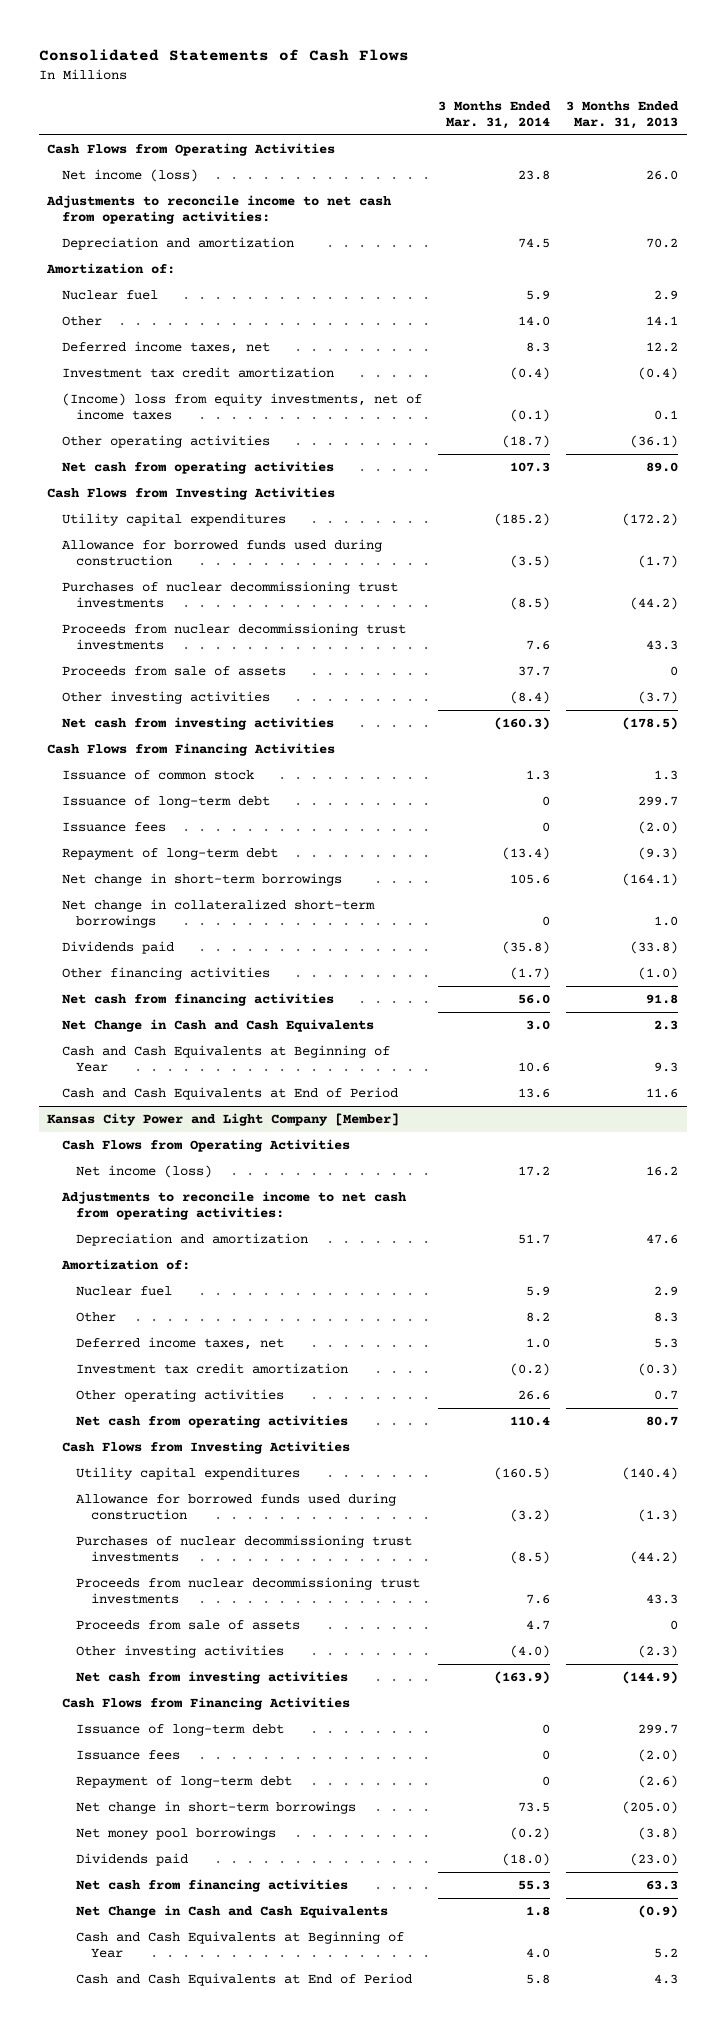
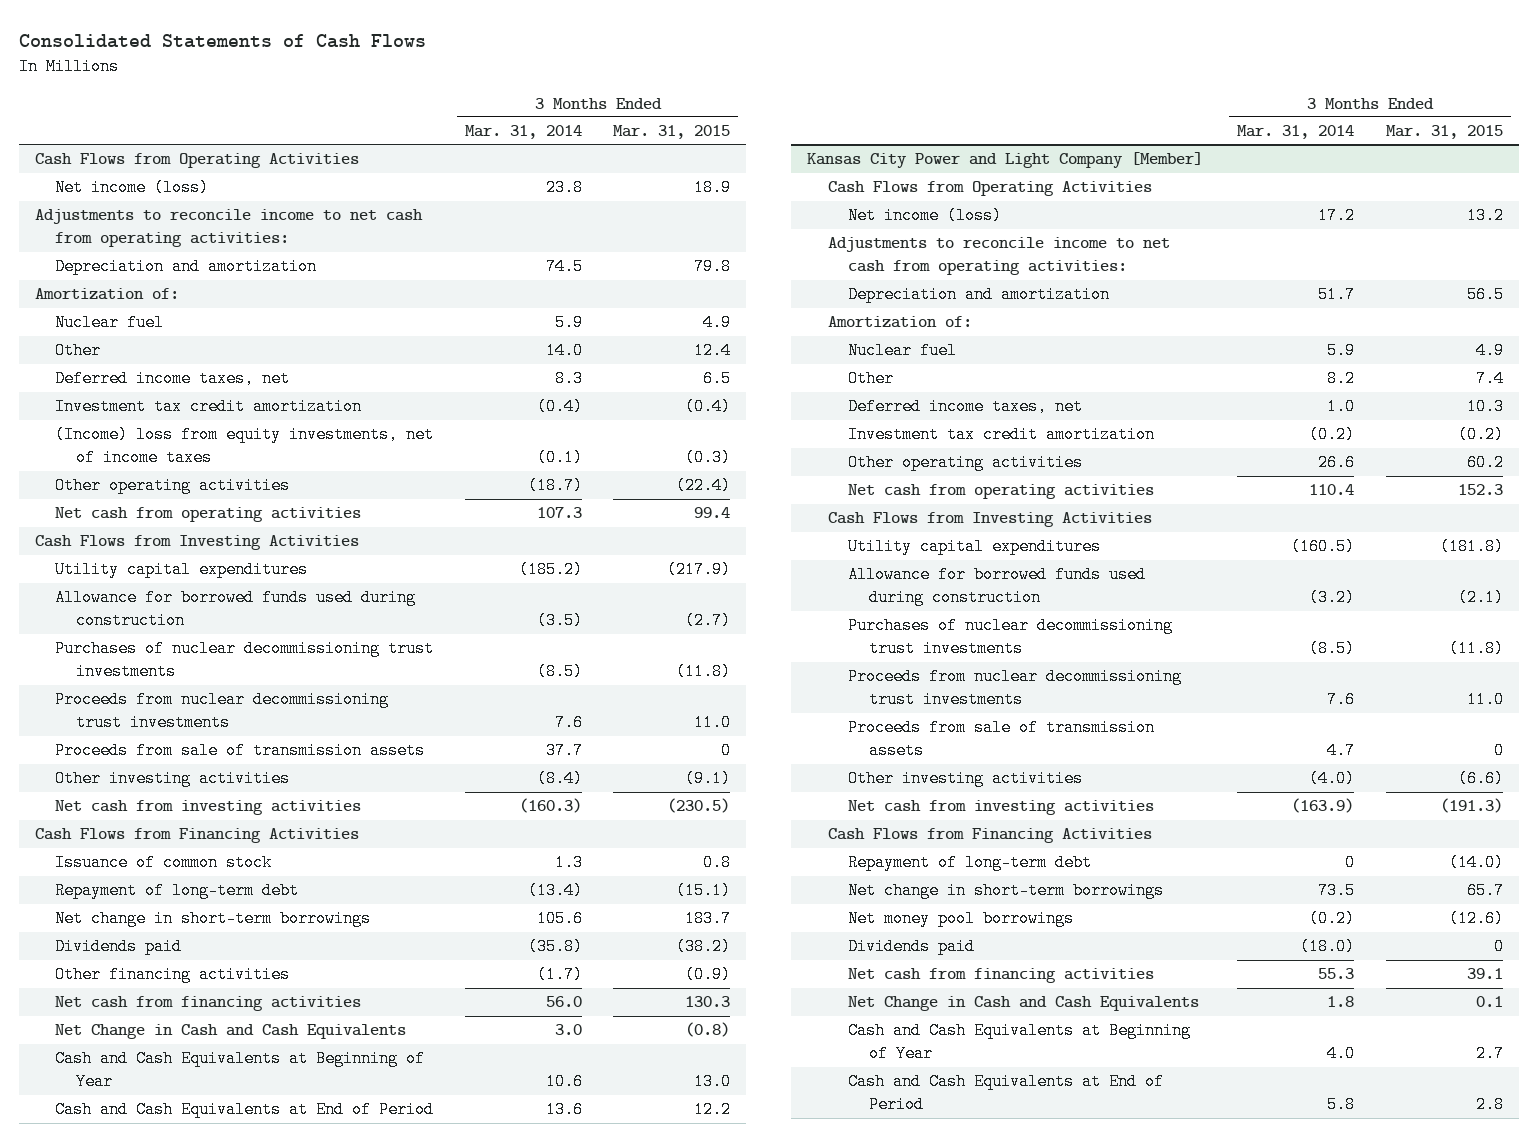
[566,100,680,129] 3 Months Ended Mar. 31, 2013 -> none
none -> [613,125,731,140] Mar. 31, 2015
[61,665,286,676] Proceeds from sale of assets -> [55,742,426,760] Proceeds from sale of transmission assets
[61,795,270,808] Issuance of long-term debt -> none
[61,821,166,832] Issuance fees -> none
[61,898,375,929] Net change in collateralized short-term borrowings -> none
[76,1619,301,1630] Proceeds from sale of assets -> [848,719,1156,760] Proceeds from sale of transmission assets
[76,1723,285,1736] Issuance of long-term debt -> none
[76,1749,181,1760] Issuance fees -> none

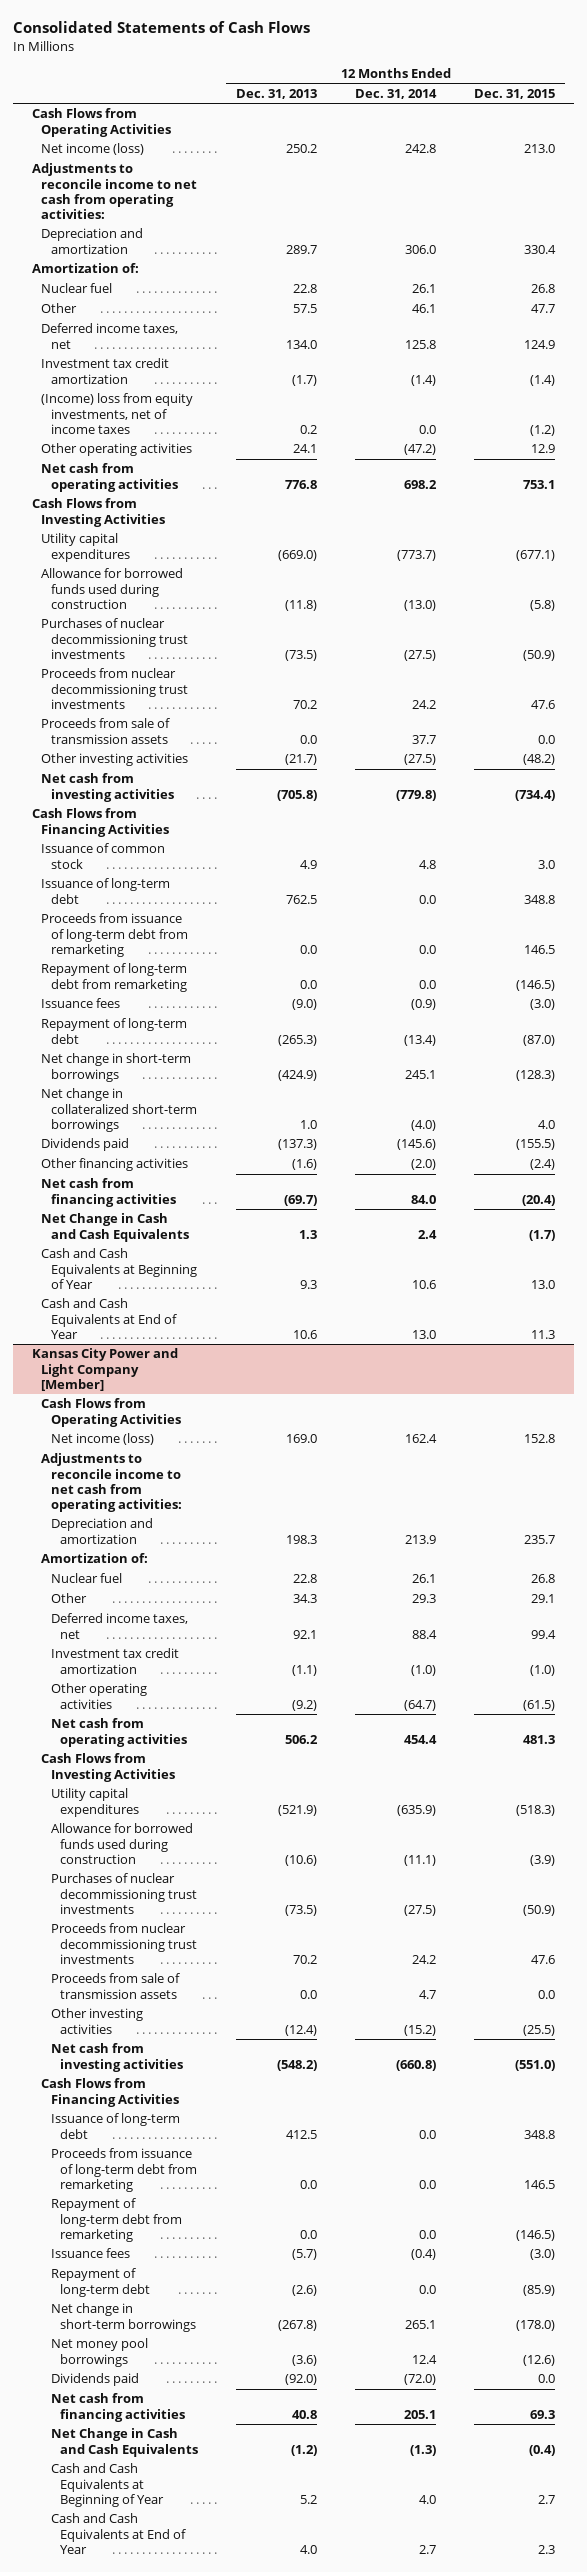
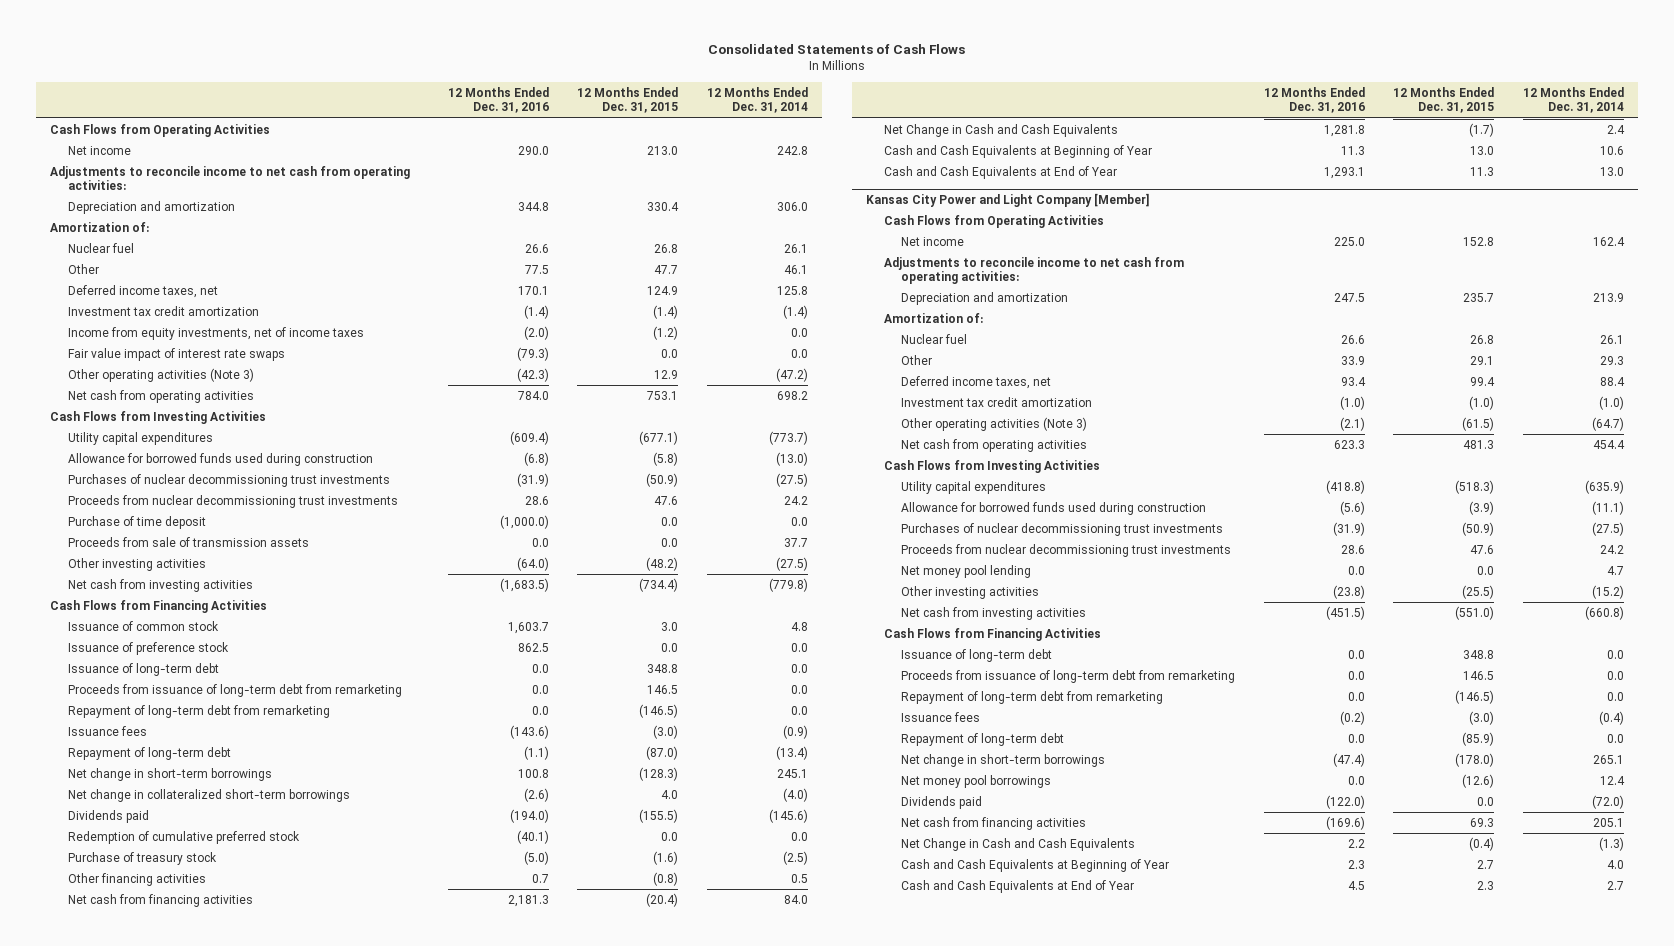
[235,88,317,99] Dec. 31, 2013 -> none
none -> [447,86,549,114] 12 Months Ended Dec. 31, 2016
[41,143,145,156] Net income (loss) -> [67,145,131,155] Net income
[41,393,194,434] (Income) loss from equity investments, net of income taxes -> [67,326,364,340] Income from equity investments, net of income taxes
none -> [67,347,285,361] Fair value impact of interest rate swaps
[41,443,193,457] Other operating activities -> [67,367,254,382] Other operating activities (Note 3)
none -> [67,515,206,529] Purchase of time deposit
none -> [67,641,229,655] Issuance of preference stock
none -> [67,830,300,844] Redemption of cumulative preferred stock
none -> [67,851,217,865] Purchase of treasury stock
[411,1159,437,1171] (2.0) -> [790,873,808,883] 0.5
[530,1159,556,1171] (2.4) -> [653,871,679,886] (0.8)
[50,1433,154,1446] Net income (loss) -> [901,236,965,246] Net income
[50,1683,147,1709] Other operating activities -> [901,416,1088,431] Other operating activities (Note 3)
[50,1973,180,1999] Proceeds from sale of transmission assets -> none
none -> [901,564,1032,578] Net money pool lending

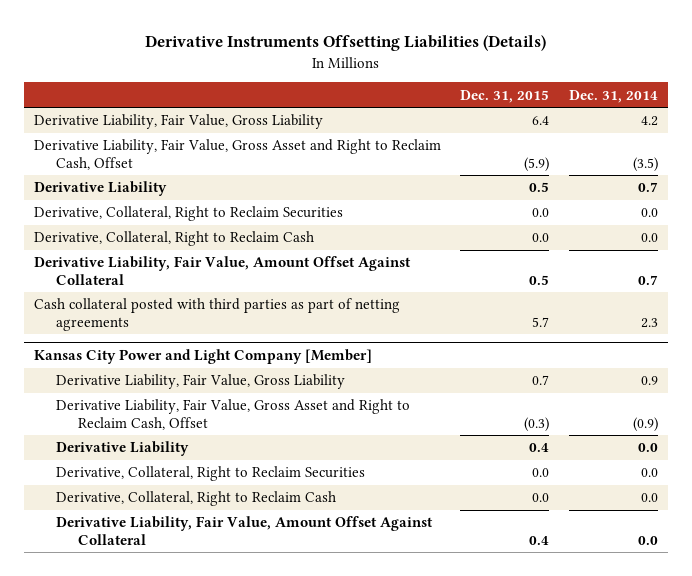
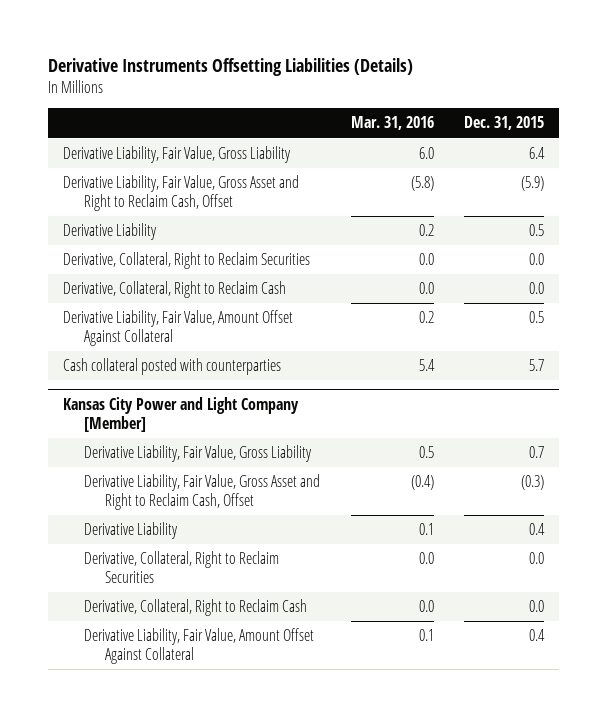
[568,89,658,103] Dec. 31, 2014 -> none
none -> [350,116,434,131] Mar. 31, 2016
[34,298,401,331] Cash collateral posted with third parties as part of netting agreements -> [63,358,282,376] Cash collateral posted with counterparties

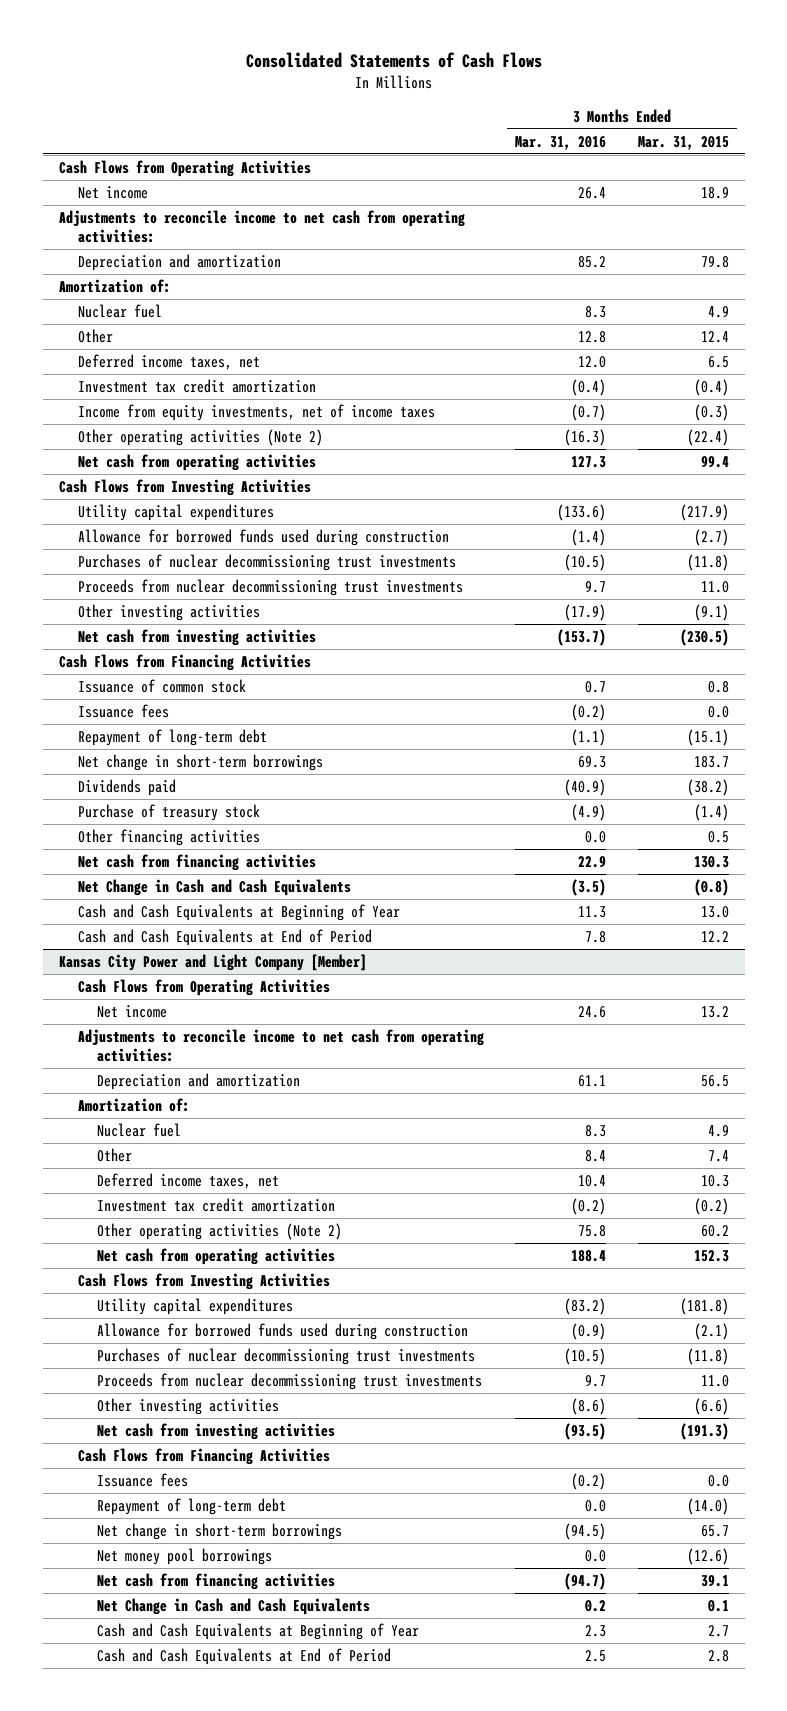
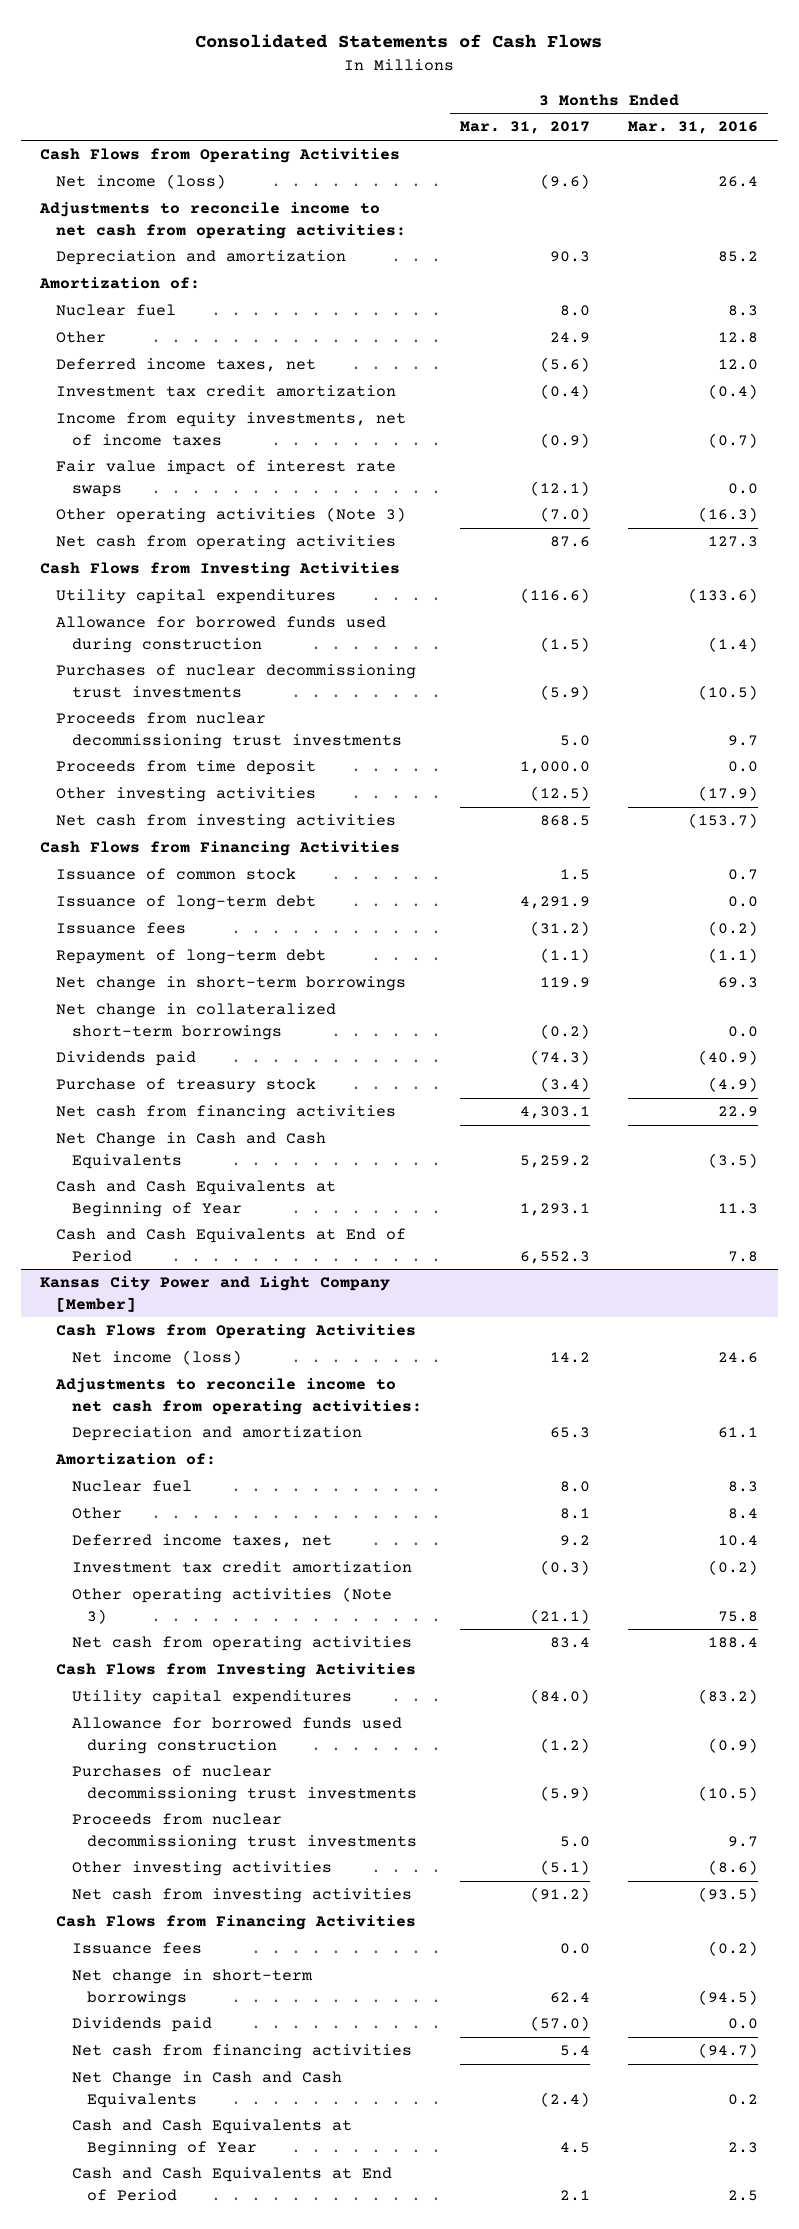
[637,135,729,150] Mar. 31, 2015 -> none
none -> [460,121,591,135] Mar. 31, 2017
[77,186,148,200] Net income -> [56,174,227,190] Net income (loss)
none -> [56,460,397,497] Fair value impact of interest rate swaps
[77,429,323,447] Other operating activities (Note 2) -> [56,507,407,524] Other operating activities (Note 3)
none -> [56,760,317,776] Proceeds from time deposit
none -> [56,895,317,911] Issuance of long-term debt
none -> [56,1003,337,1040] Net change in collateralized short-term borrowings
[77,829,260,847] Other financing activities -> none
[96,1005,167,1019] Net income -> [71,1350,242,1366] Net income (loss)
[96,1223,342,1241] Other operating activities (Note 2) -> [71,1587,392,1624] Other operating activities (Note 3)
[96,1498,286,1516] Repayment of long-term debt -> none
[96,1548,272,1566] Net money pool borrowings -> none
none -> [71,2017,212,2033] Dividends paid

